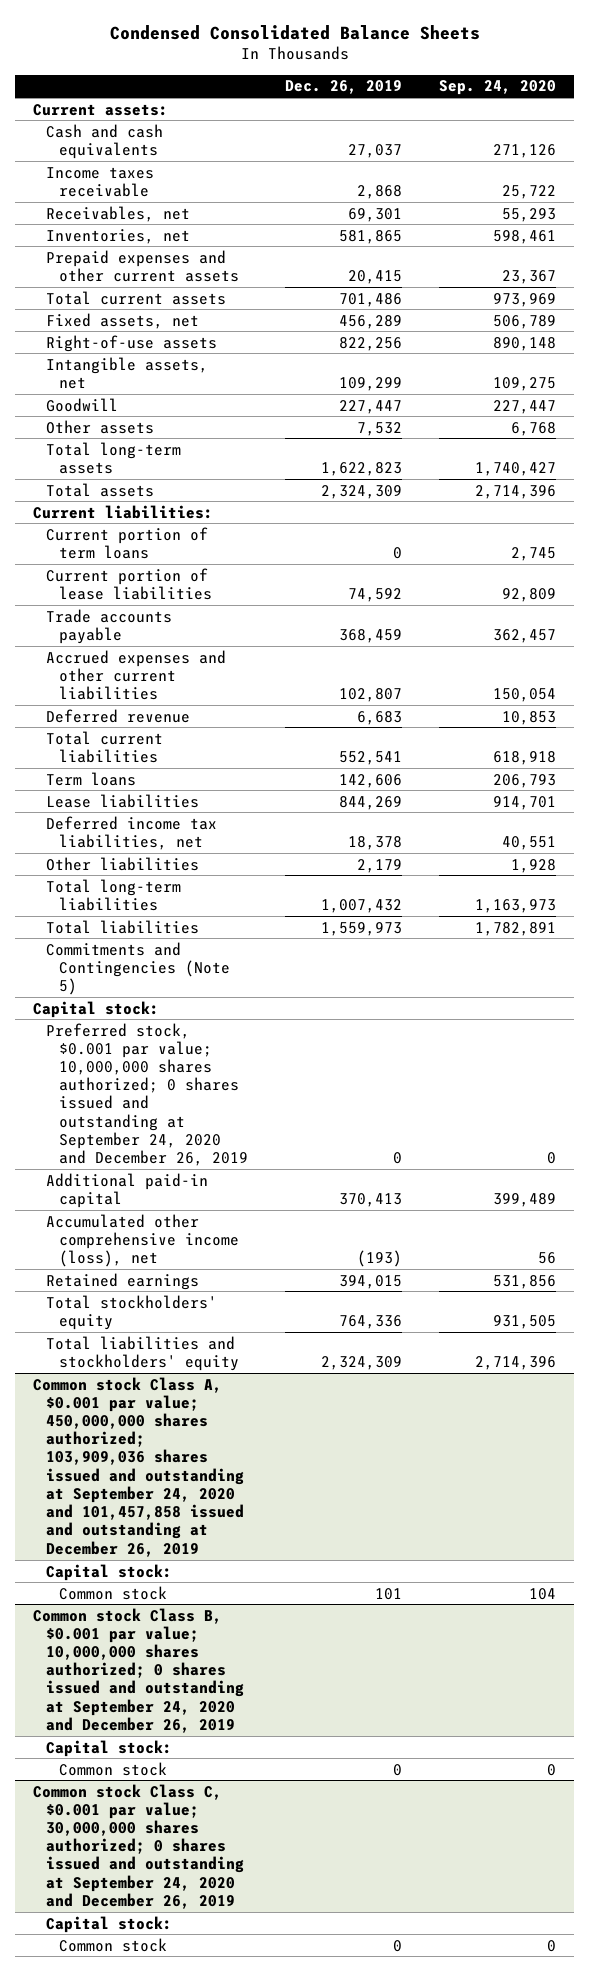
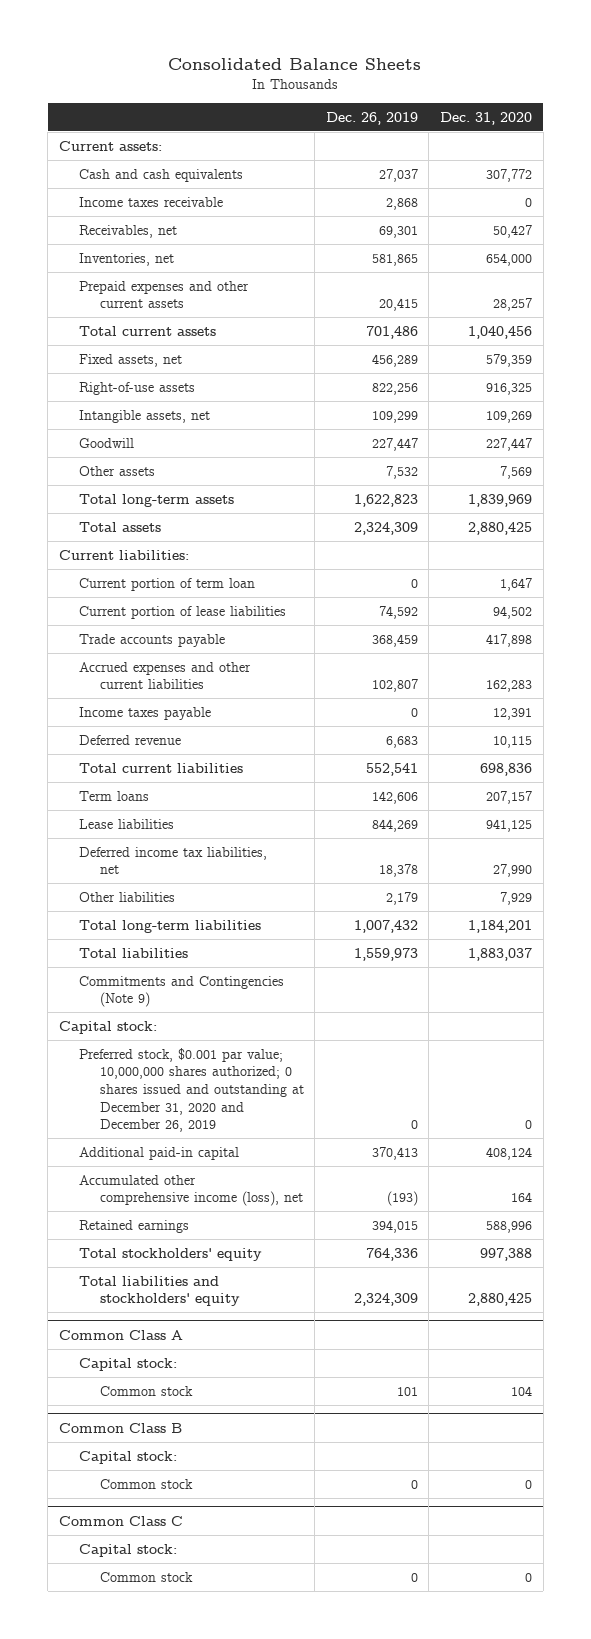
[109,24,480,40] Condensed Consolidated Balance Sheets -> [168,57,422,70] Consolidated Balance Sheets
[439,80,557,96] Sep. 24, 2020 -> none
none -> [439,111,532,125] Dec. 31, 2020
[46,526,209,559] Current portion of term loans -> [79,577,256,591] Current portion of term loan
none -> [79,706,212,720] Income taxes payable
[46,941,231,995] Commitments and Contingencies (Note 5) -> [79,975,285,1008] Commitments and Contingencies (Note 9)
[46,1022,249,1167] Preferred stock, $0.001 par value; 10,000,000 shares authorized; 0 shares issued and outstanding at September 24, 2020 and December 26, 2019 -> [79,1047,304,1133] Preferred stock, $0.001 par value; 10,000,000 shares authorized; 0 shares issued and outstanding at December 31, 2020 and December 26, 2019
[33,1376,245,1557] Common stock Class A, $0.001 par value; 450,000,000 shares authorized; 103,909,036 shares issued and outstanding at September 24, 2020 and 101,457,858 issued and outstanding at December 26, 2019 -> [58,1329,183,1340] Common Class A
[33,1607,245,1733] Common stock Class B, $0.001 par value; 10,000,000 shares authorized; 0 shares issued and outstanding at September 24, 2020 and December 26, 2019 -> [58,1422,182,1433] Common Class B
[33,1783,245,1909] Common stock Class C, $0.001 par value; 30,000,000 shares authorized; 0 shares issued and outstanding at September 24, 2020 and December 26, 2019 -> [58,1515,183,1526] Common Class C

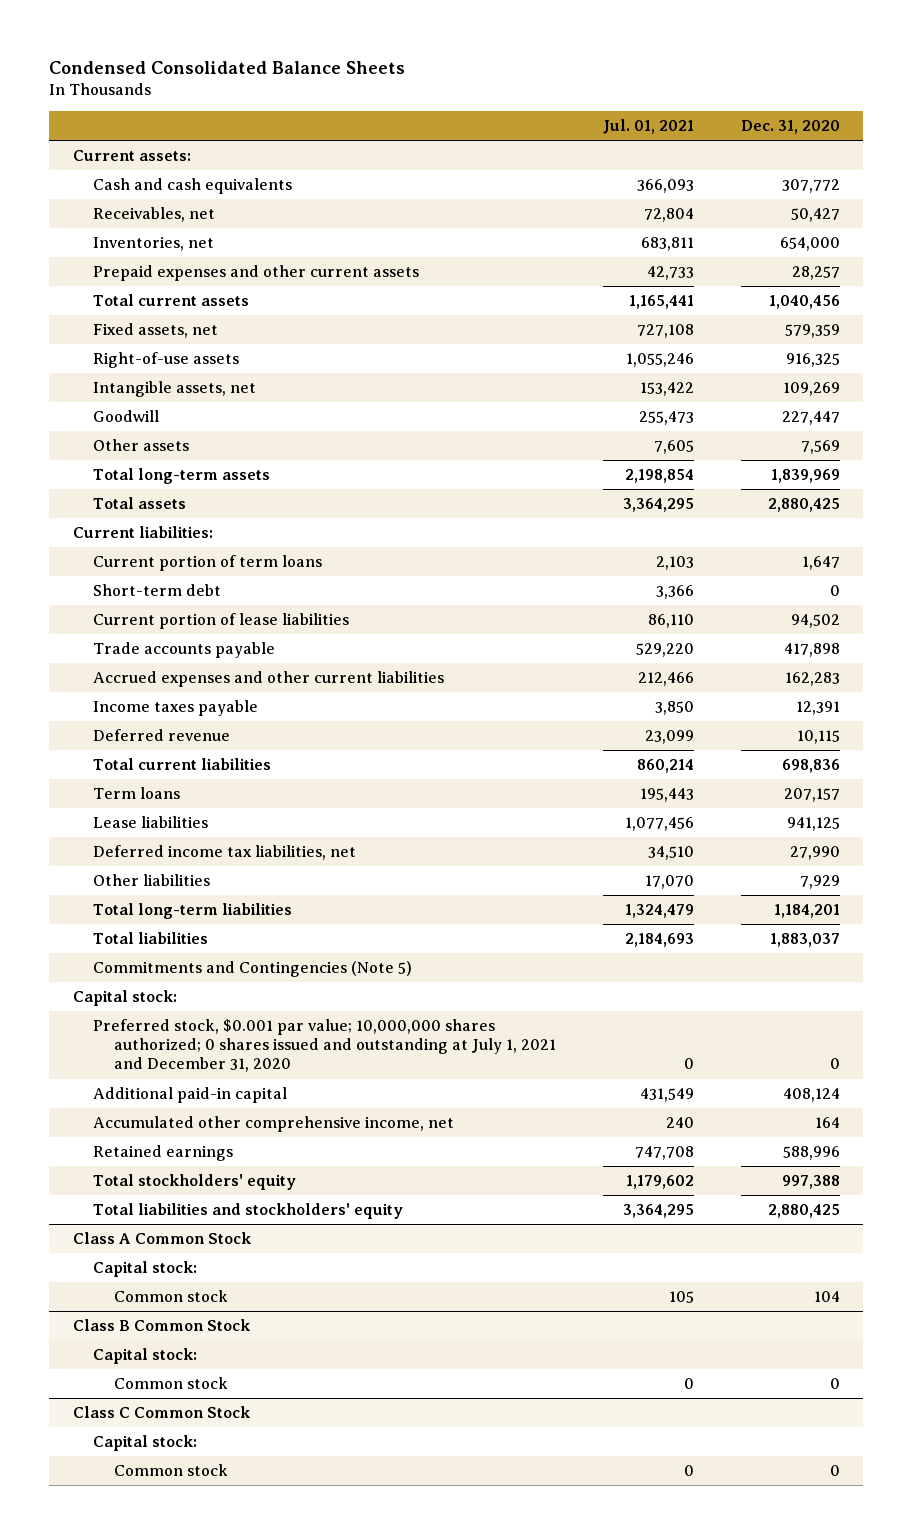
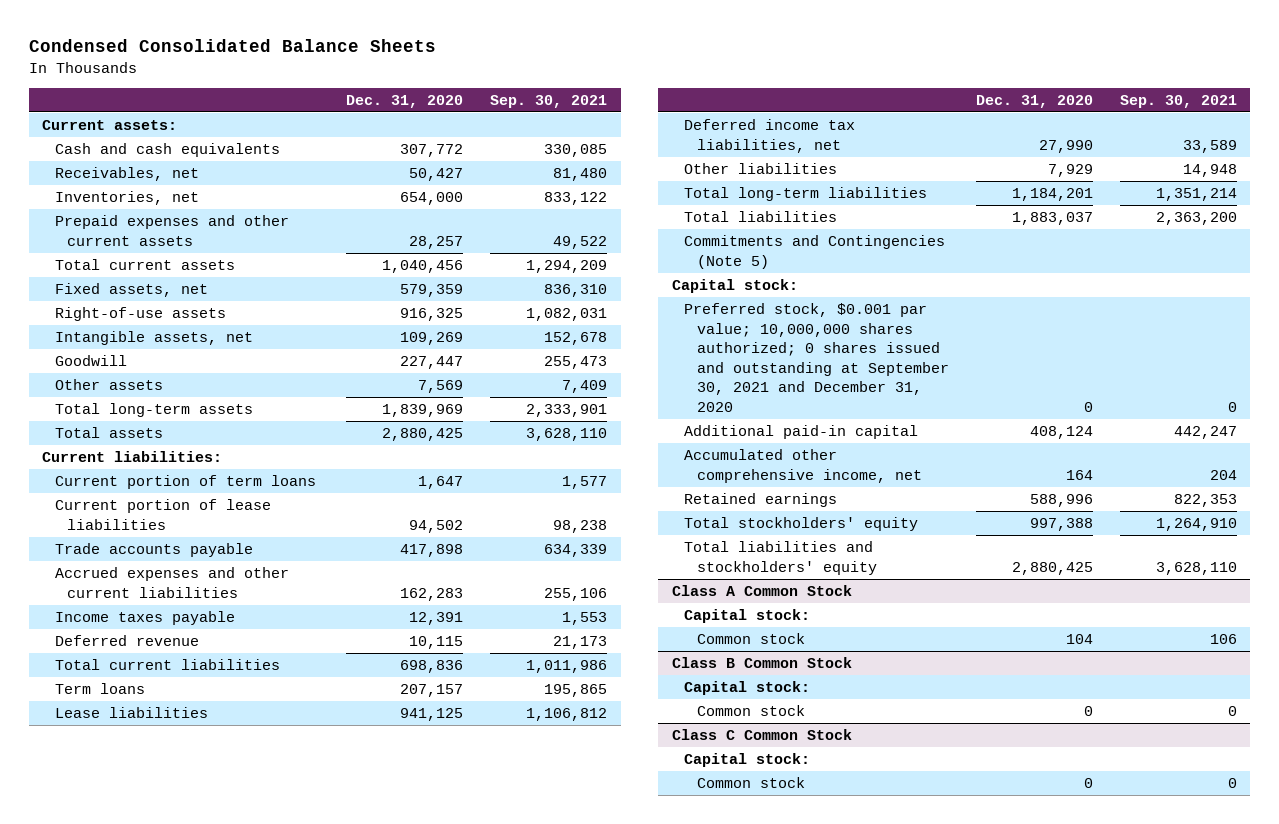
[602,118,694,134] Jul. 01, 2021 -> none
none -> [490,94,608,108] Sep. 30, 2021
[93,584,222,597] Short-term debt -> none
[93,1019,556,1073] Preferred stock, $0.001 par value; 10,000,000 shares authorized; 0 shares issued and outstanding at July 1, 2021 and December 31, 2020 -> [684,303,949,412] Preferred stock, $0.001 par value; 10,000,000 shares authorized; 0 shares issued and outstanding at September 30, 2021 and December 31, 2020

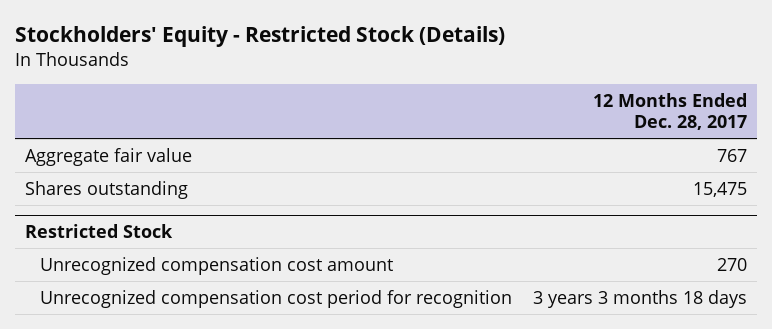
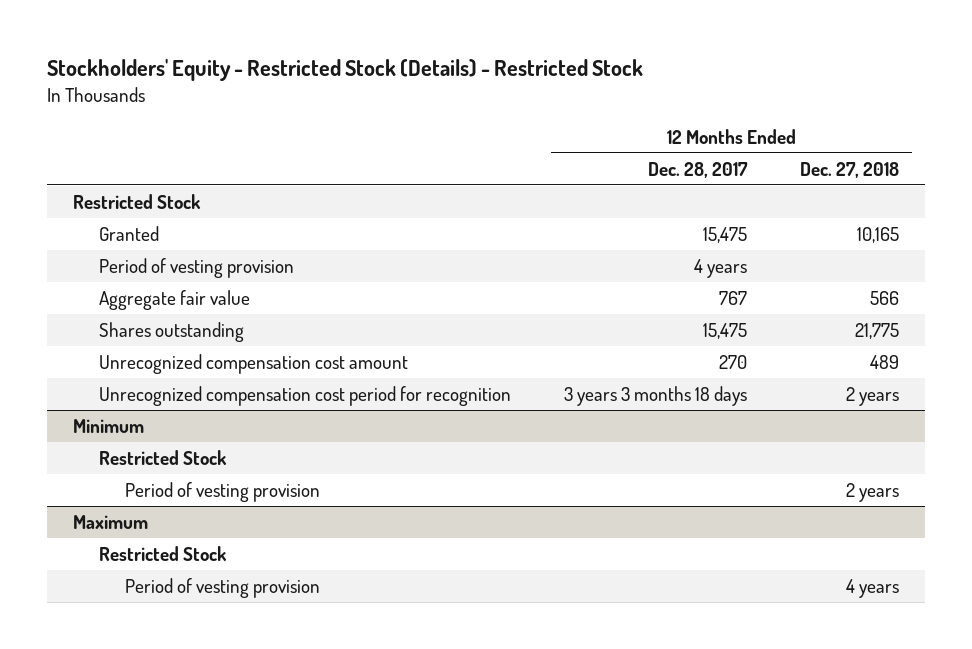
[14,26,505,48] Stockholders' Equity - Restricted Stock (Details) -> [46,59,643,82] Stockholders' Equity - Restricted Stock (Details) - Restricted Stock
none -> [799,161,899,178] Dec. 27, 2018
none -> [73,193,202,209] Restricted Stock
none -> [99,225,160,241] Granted
none -> [99,257,295,278] Period of vesting provision
[25,224,174,239] Restricted Stock -> none
none -> [73,418,145,433] Minimum
none -> [99,449,228,465] Restricted Stock
none -> [124,481,320,502] Period of vesting provision
none -> [73,514,149,529] Maximum
none -> [99,545,228,561] Restricted Stock
none -> [124,577,320,598] Period of vesting provision

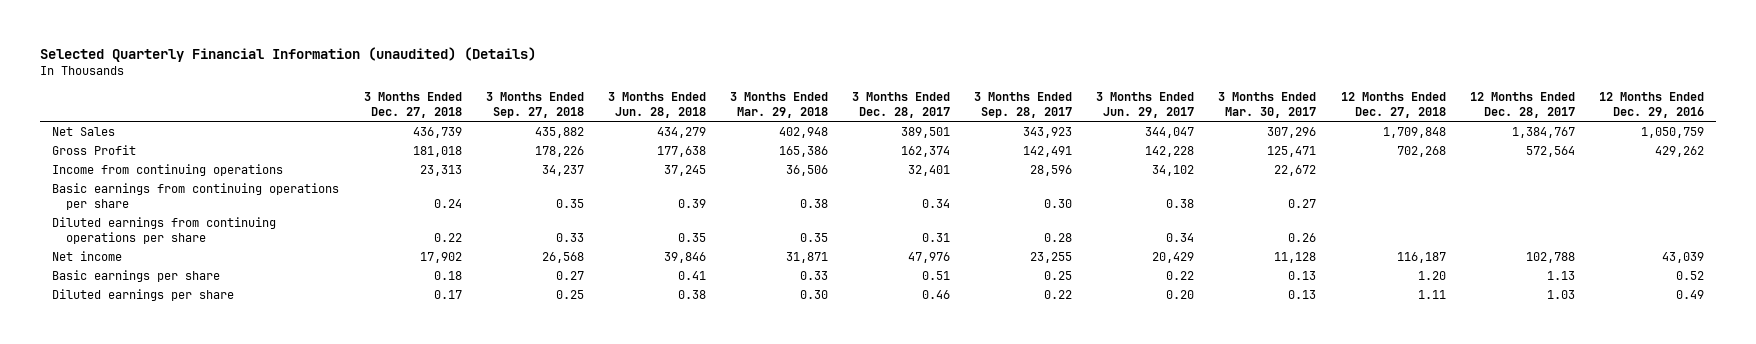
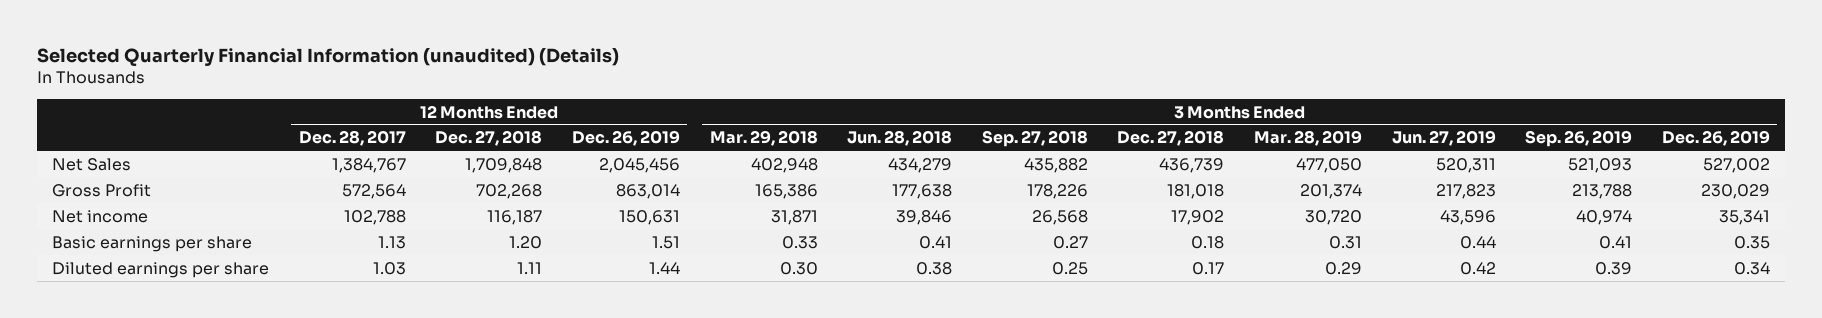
[852,92,951,119] 3 Months Ended Dec. 28, 2017 -> none
[974,92,1073,119] 3 Months Ended Sep. 28, 2017 -> none
[1096,92,1195,119] 3 Months Ended Jun. 29, 2017 -> none
[1218,92,1317,119] 3 Months Ended Mar. 30, 2017 -> none
[1598,92,1704,119] 12 Months Ended Dec. 29, 2016 -> none
none -> [571,130,680,147] Dec. 26, 2019
none -> [1254,130,1363,147] Mar. 28, 2019
none -> [1391,130,1496,147] Jun. 27, 2019
none -> [1525,130,1633,148] Sep. 26, 2019
none -> [1662,130,1771,147] Dec. 26, 2019
[52,163,284,176] Income from continuing operations -> none
[52,182,340,210] Basic earnings from continuing operations per share -> none
[52,216,277,244] Diluted earnings from continuing operations per share -> none

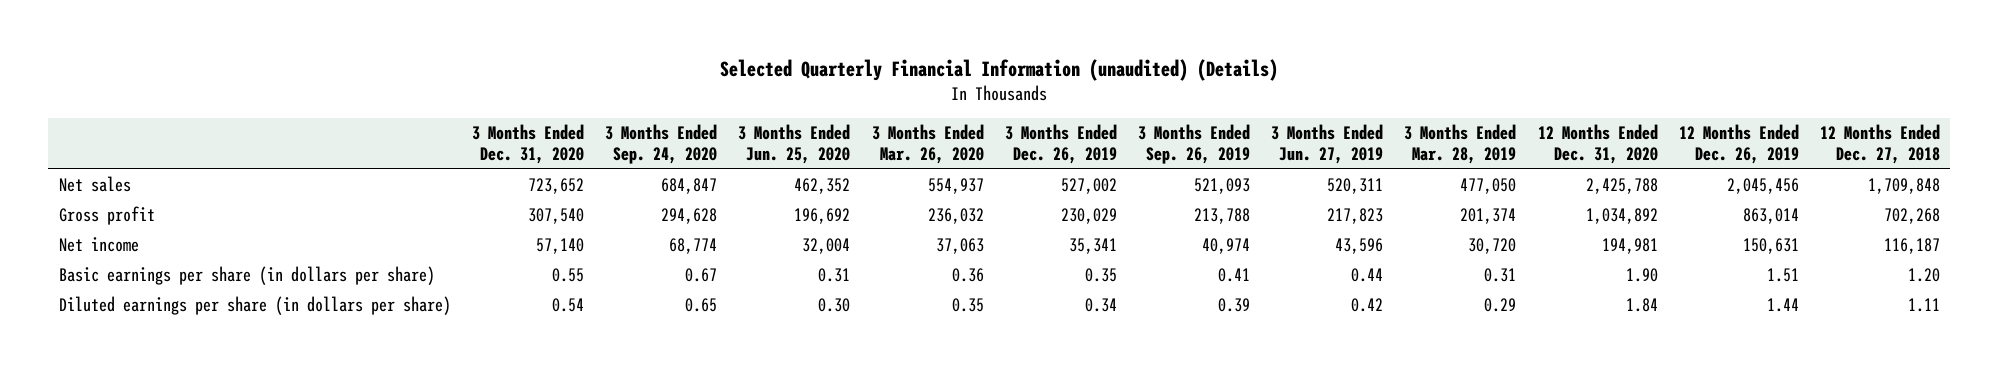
[298,130,406,147] Dec. 28, 2017 -> none
[709,130,818,147] Mar. 29, 2018 -> none
[847,130,953,147] Jun. 28, 2018 -> none
[981,130,1088,148] Sep. 27, 2018 -> none
[1117,130,1225,147] Dec. 27, 2018 -> none
none -> [472,124,585,165] 3 Months Ended Dec. 31, 2020
none -> [605,124,718,165] 3 Months Ended Sep. 24, 2020
none -> [738,124,851,165] 3 Months Ended Jun. 25, 2020
none -> [871,124,984,165] 3 Months Ended Mar. 26, 2020
none -> [1537,124,1658,165] 12 Months Ended Dec. 31, 2020
[52,157,132,171] Net Sales -> [58,176,131,193] Net sales
[52,183,152,197] Gross Profit -> [58,206,155,226] Gross profit
[52,235,253,252] Basic earnings per share -> [58,266,435,286] Basic earnings per share (in dollars per share)
[52,261,270,278] Diluted earnings per share -> [58,296,451,316] Diluted earnings per share (in dollars per share)

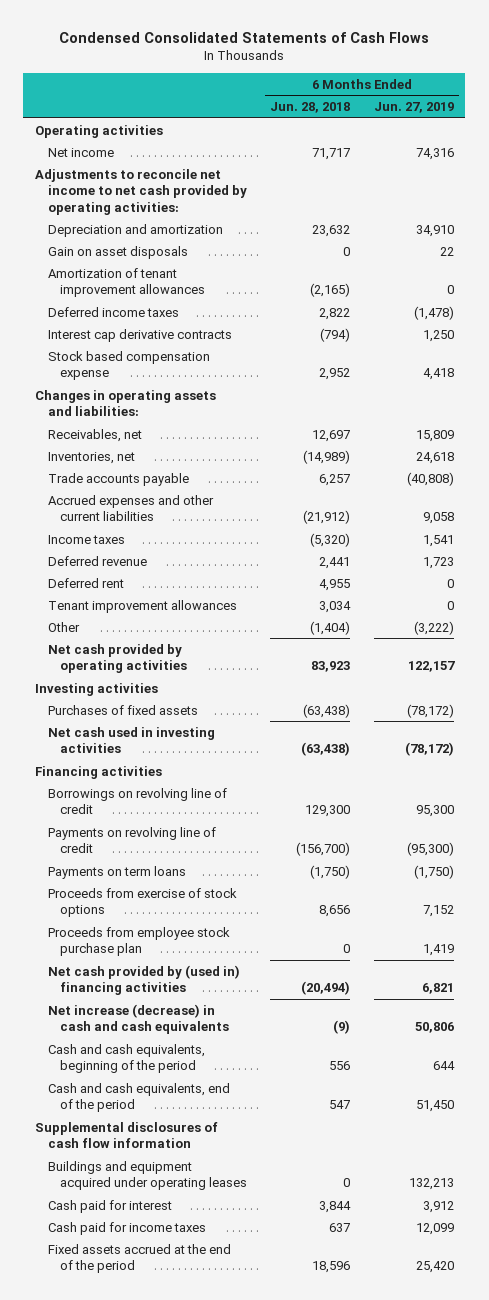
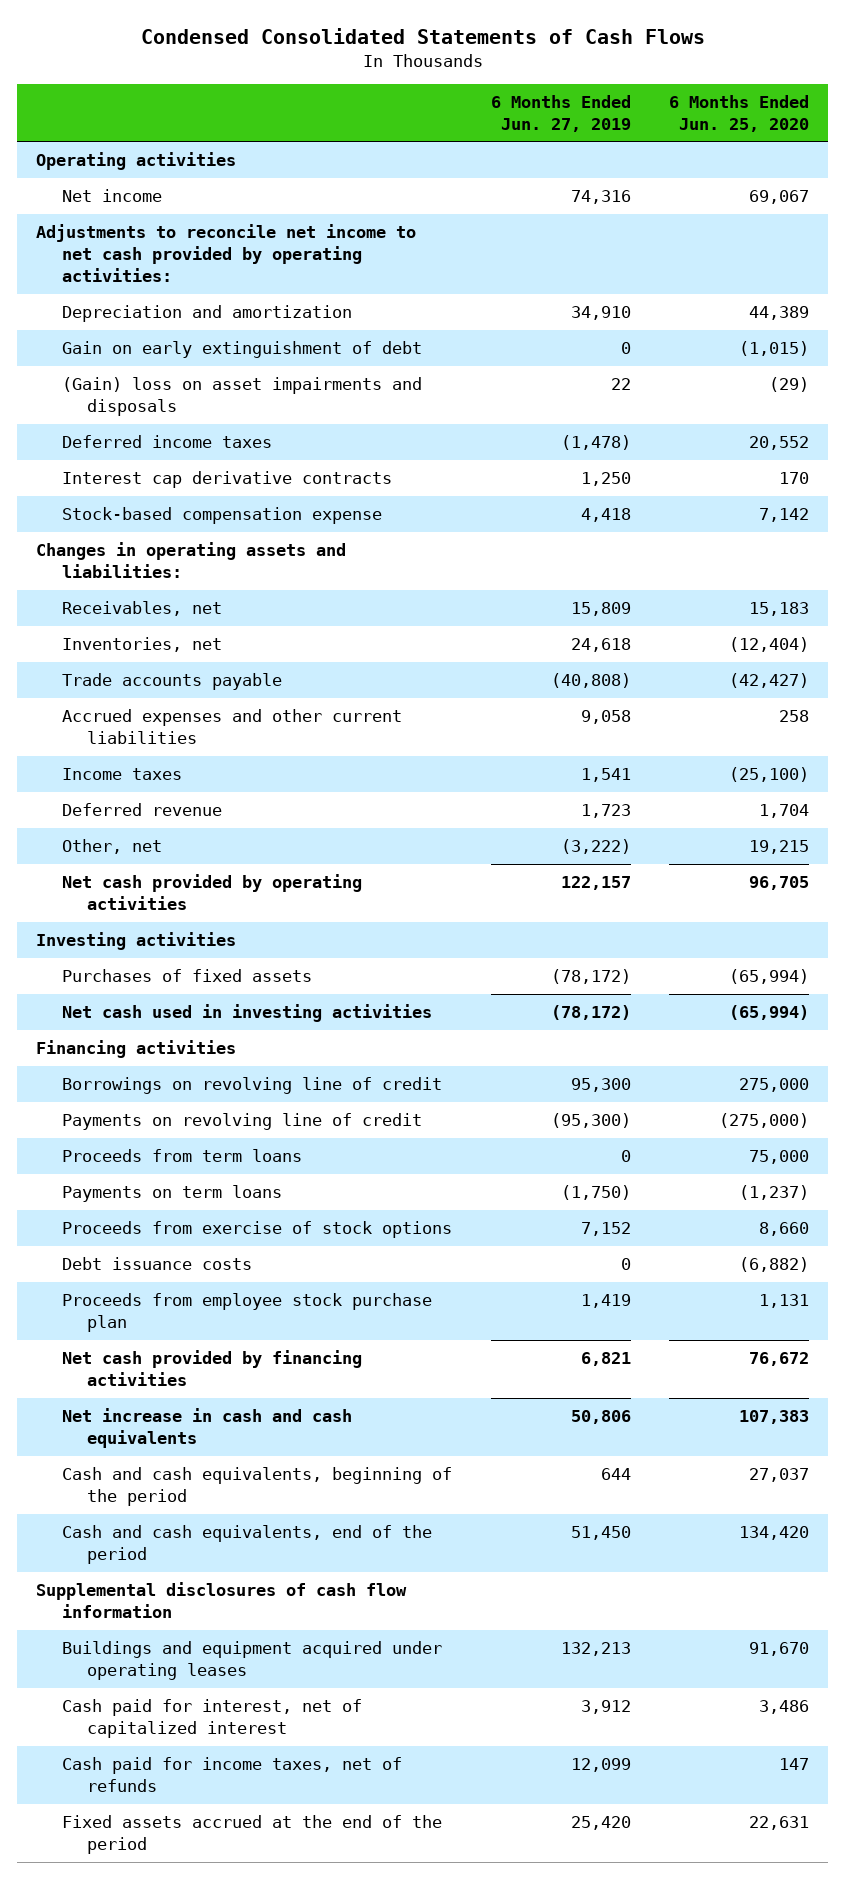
[270,102,351,114] Jun. 28, 2018 -> none
none -> [669,94,810,132] 6 Months Ended Jun. 25, 2020
[47,267,206,298] Amortization of tenant improvement allowances -> none
none -> [61,341,422,359] Gain on early extinguishment of debt
[47,245,188,259] Gain on asset disposals -> [61,377,422,417] (Gain) loss on asset impairments and disposals
[47,350,210,381] Stock based compensation expense -> [61,507,382,525] Stock-based compensation expense
[47,577,124,588] Deferred rent -> none
[47,599,237,613] Tenant improvement allowances -> none
[47,621,80,632] Other -> [61,839,162,855] Other, net
none -> [61,1149,302,1163] Proceeds from term loans
none -> [61,1257,252,1271] Debt issuance costs
[47,964,240,996] Net cash provided by (used in) financing activities -> [61,1350,362,1387] Net cash provided by financing activities
[47,1003,230,1035] Net increase (decrease) in cash and cash equivalents -> [61,1408,352,1449] Net increase in cash and cash equivalents
[47,1199,172,1213] Cash paid for interest -> [61,1699,362,1739] Cash paid for interest, net of capitalized interest
[47,1221,206,1235] Cash paid for income taxes -> [61,1757,402,1793] Cash paid for income taxes, net of refunds

